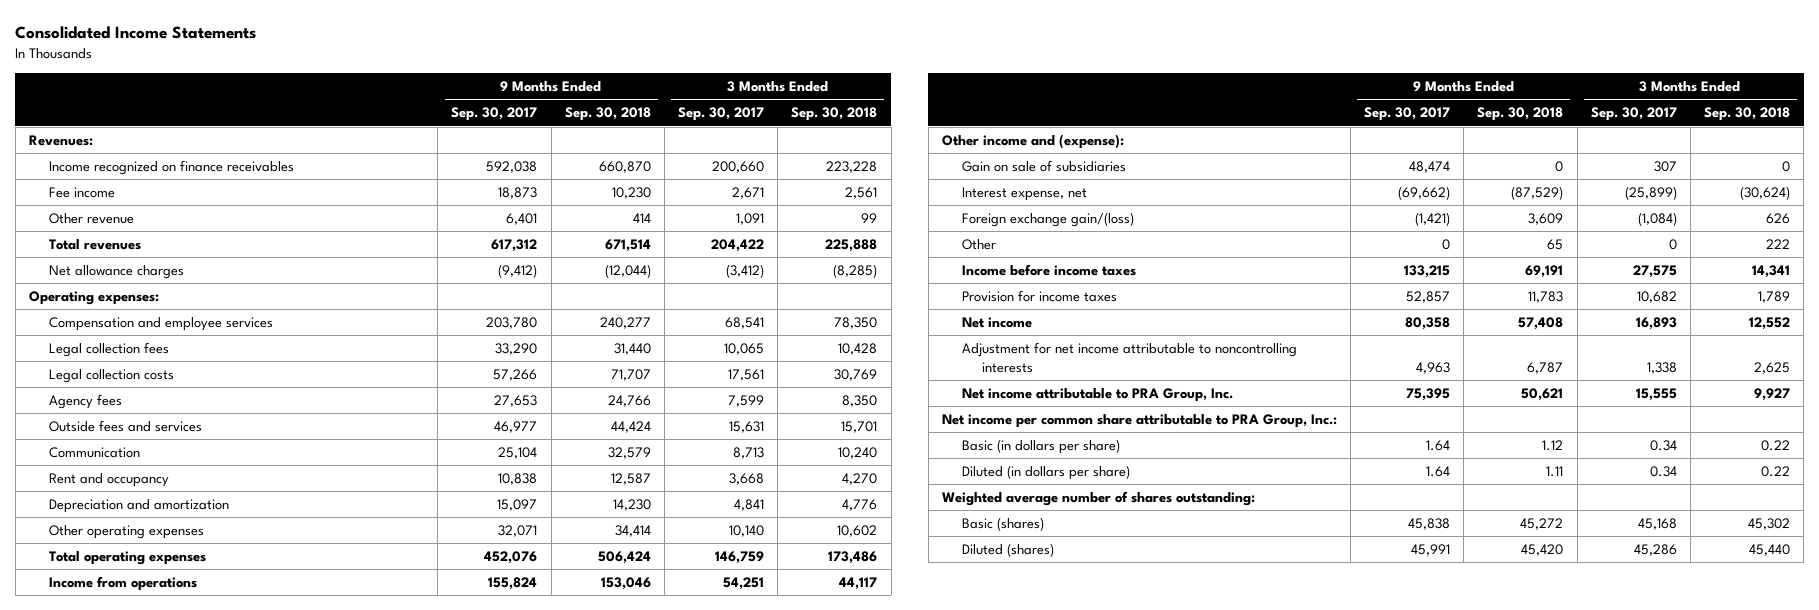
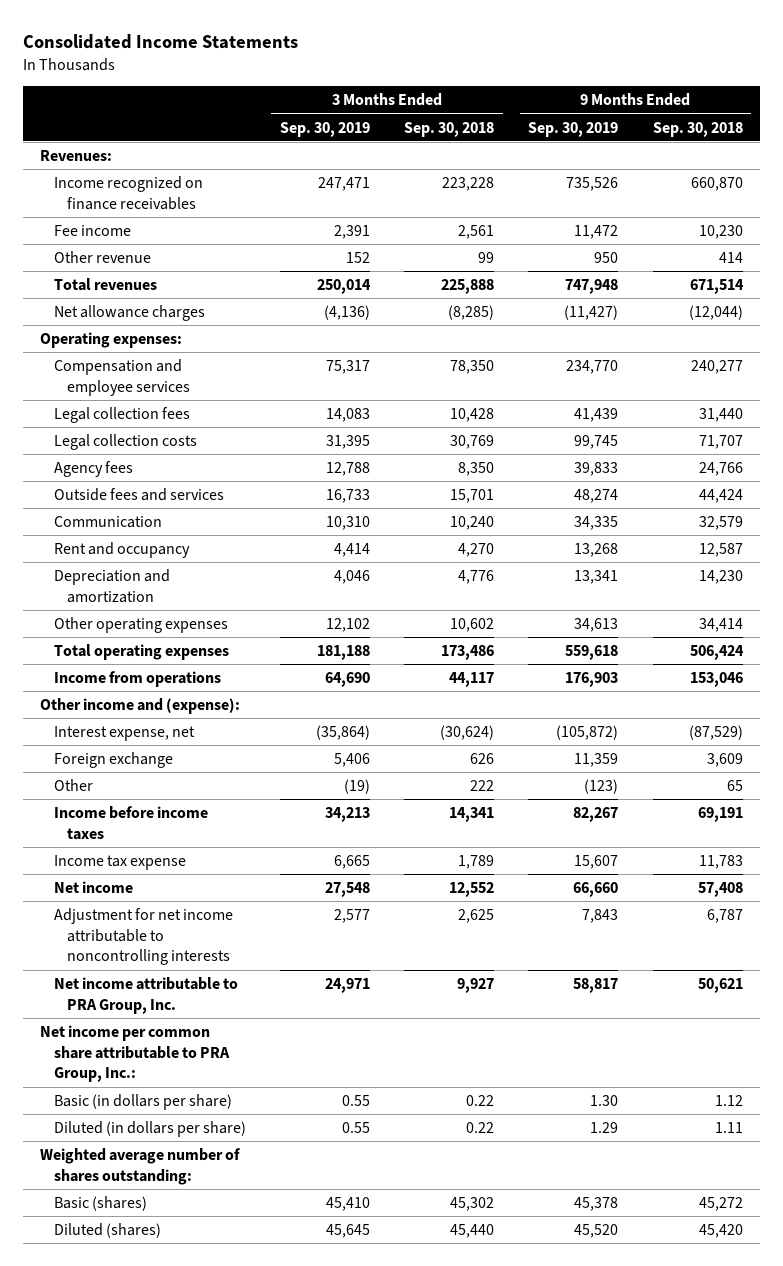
[451,107,538,122] Sep. 30, 2017 -> none
[678,107,765,122] Sep. 30, 2017 -> none
none -> [279,121,370,137] Sep. 30, 2019
none -> [528,121,619,137] Sep. 30, 2019
[961,160,1126,173] Gain on sale of subsidiaries -> none
[961,212,1134,228] Foreign exchange gain/(loss) -> [53,751,173,768] Foreign exchange
[961,290,1117,303] Provision for income taxes -> [53,854,186,870] Income tax expense

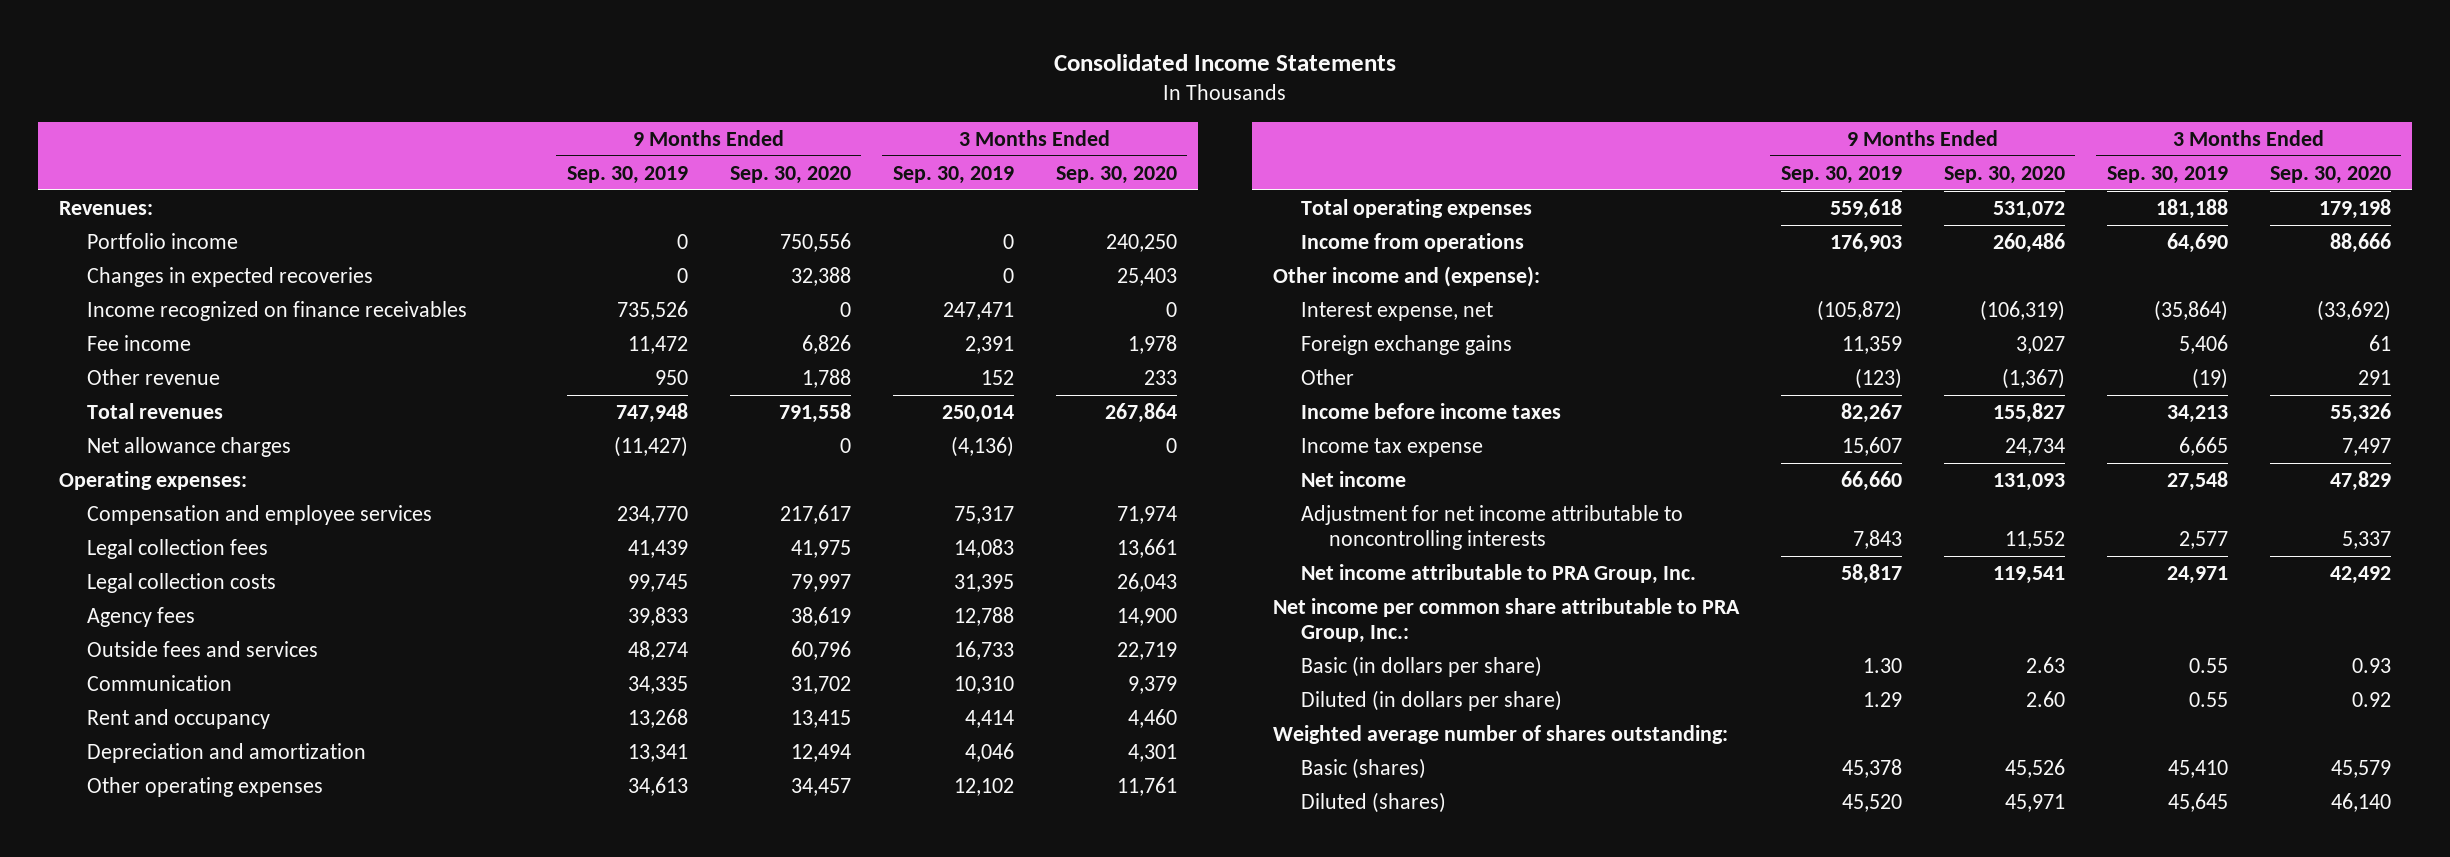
[404,121,495,137] Sep. 30, 2018 -> none
[652,121,743,137] Sep. 30, 2018 -> none
none -> [729,165,851,184] Sep. 30, 2020
none -> [1055,165,1177,184] Sep. 30, 2020
none -> [86,232,238,249] Portfolio income
none -> [86,266,373,287] Changes in expected recoveries
[53,751,173,768] Foreign exchange -> [1300,334,1512,355] Foreign exchange gains

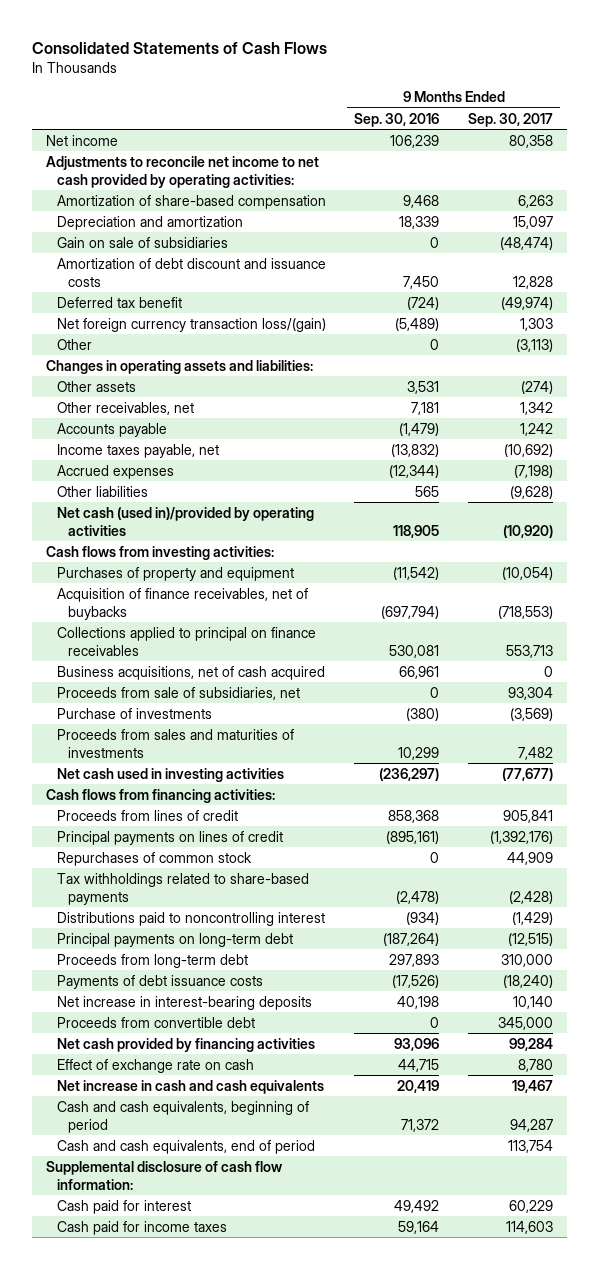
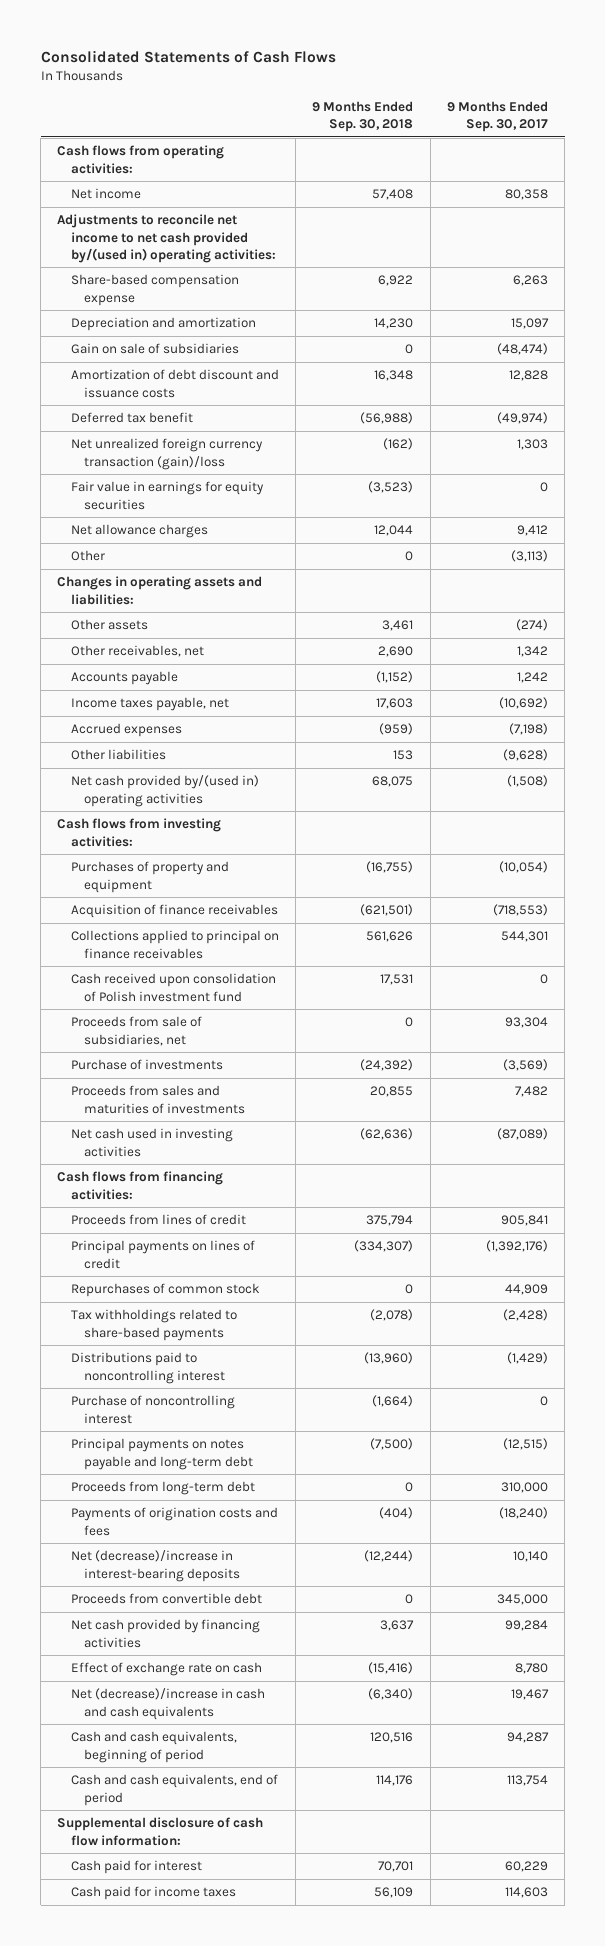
[354,112,440,127] Sep. 30, 2016 -> none
none -> [312,100,414,133] 9 Months Ended Sep. 30, 2018
none -> [57,145,225,174] Cash flows from operating activities:
[46,155,320,188] Adjustments to reconcile net income to net cash provided by operating activities: -> [57,214,276,263] Adjustments to reconcile net income to net cash provided by/(used in) operating activities:
[57,194,327,209] Amortization of share-based compensation -> [70,274,239,306] Share-based compensation expense
[57,317,327,332] Net foreign currency transaction loss/(gain) -> [70,438,263,470] Net unrealized foreign currency transaction (gain)/loss
none -> [70,481,264,510] Fair value in earnings for equity securities
none -> [70,524,208,539] Net allowance charges
[57,506,315,536] Net cash (used in)/provided by operating activities -> [70,775,259,807] Net cash provided by/(used in) operating activities
[502,524,553,538] (10,920) -> [507,775,549,788] (1,508)
[57,665,326,680] Business acquisitions, net of cash acquired -> none
[57,587,309,620] Acquisition of finance receivables, net of buybacks -> [70,904,278,919] Acquisition of finance receivables
[505,644,553,658] 553,713 -> [501,931,549,943] 544,301
none -> [70,973,276,1002] Cash received upon consolidation of Polish investment fund
[501,767,553,781] (77,677) -> [497,1128,549,1141] (87,089)
none -> [70,1395,235,1424] Purchase of noncontrolling interest
[57,932,294,947] Principal payments on long-term debt -> [70,1438,254,1470] Principal payments on notes payable and long-term debt
[57,974,264,989] Payments of debt issuance costs -> [70,1507,278,1536] Payments of origination costs and fees
[57,995,313,1010] Net increase in interest-bearing deposits -> [70,1550,241,1582] Net (decrease)/increase in interest-bearing deposits
[57,1079,325,1094] Net increase in cash and cash equivalents -> [70,1688,265,1720] Net (decrease)/increase in cash and cash equivalents

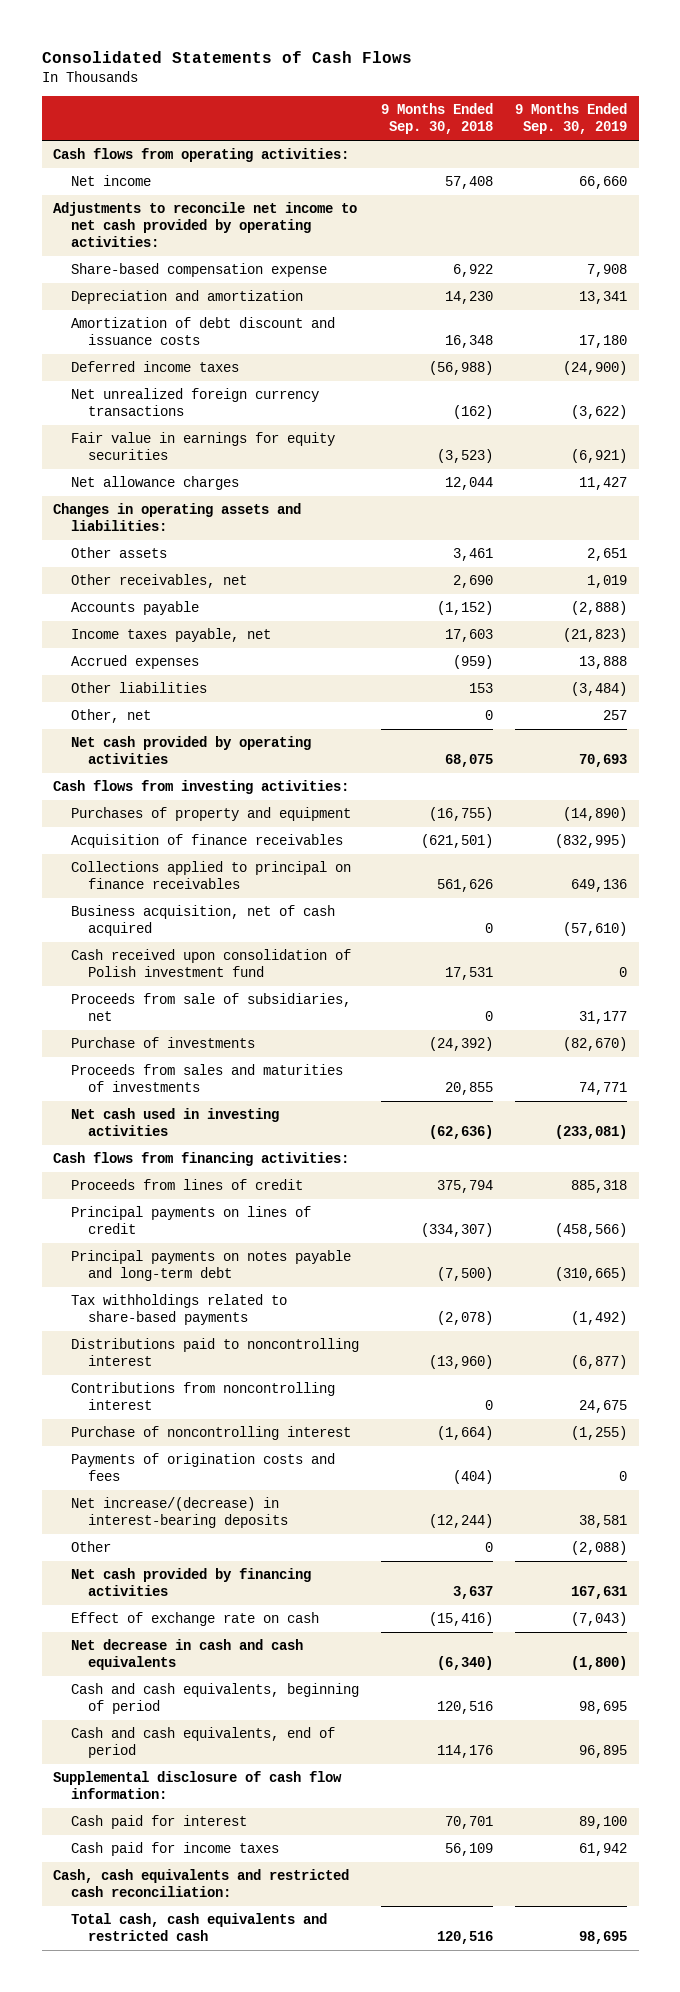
[447,100,549,133] 9 Months Ended Sep. 30, 2017 -> none
none -> [515,103,628,135] 9 Months Ended Sep. 30, 2019
[57,214,276,263] Adjustments to reconcile net income to net cash provided by/(used in) operating activities: -> [52,202,357,248] Adjustments to reconcile net income to net cash provided by operating activities:
[70,343,239,355] Gain on sale of subsidiaries -> none
[70,412,193,424] Deferred tax benefit -> [70,361,239,373] Deferred income taxes
[70,438,263,470] Net unrealized foreign currency transaction (gain)/loss -> [70,388,319,417] Net unrealized foreign currency transactions
none -> [70,709,151,724] Other, net
[70,775,259,807] Net cash provided by/(used in) operating activities -> [70,736,311,765] Net cash provided by operating activities
none -> [70,905,335,937] Business acquisition, net of cash acquired
[70,1283,260,1298] Repurchases of common stock -> none
[70,1438,254,1470] Principal payments on notes payable and long-term debt -> [70,1250,351,1282] Principal payments on notes payable and long-term debt
none -> [70,1382,335,1411] Contributions from noncontrolling interest
[70,1481,255,1496] Proceeds from long-term debt -> none
[70,1593,262,1605] Proceeds from convertible debt -> none
[70,1550,241,1582] Net (decrease)/increase in interest-bearing deposits -> [70,1497,289,1529] Net increase/(decrease) in interest-bearing deposits
[70,550,105,562] Other -> [70,1541,111,1553] Other
[70,1688,265,1720] Net (decrease)/increase in cash and cash equivalents -> [70,1639,303,1671] Net decrease in cash and cash equivalents
none -> [52,1869,349,1898] Cash, cash equivalents and restricted cash reconciliation:
none -> [70,1913,327,1942] Total cash, cash equivalents and restricted cash

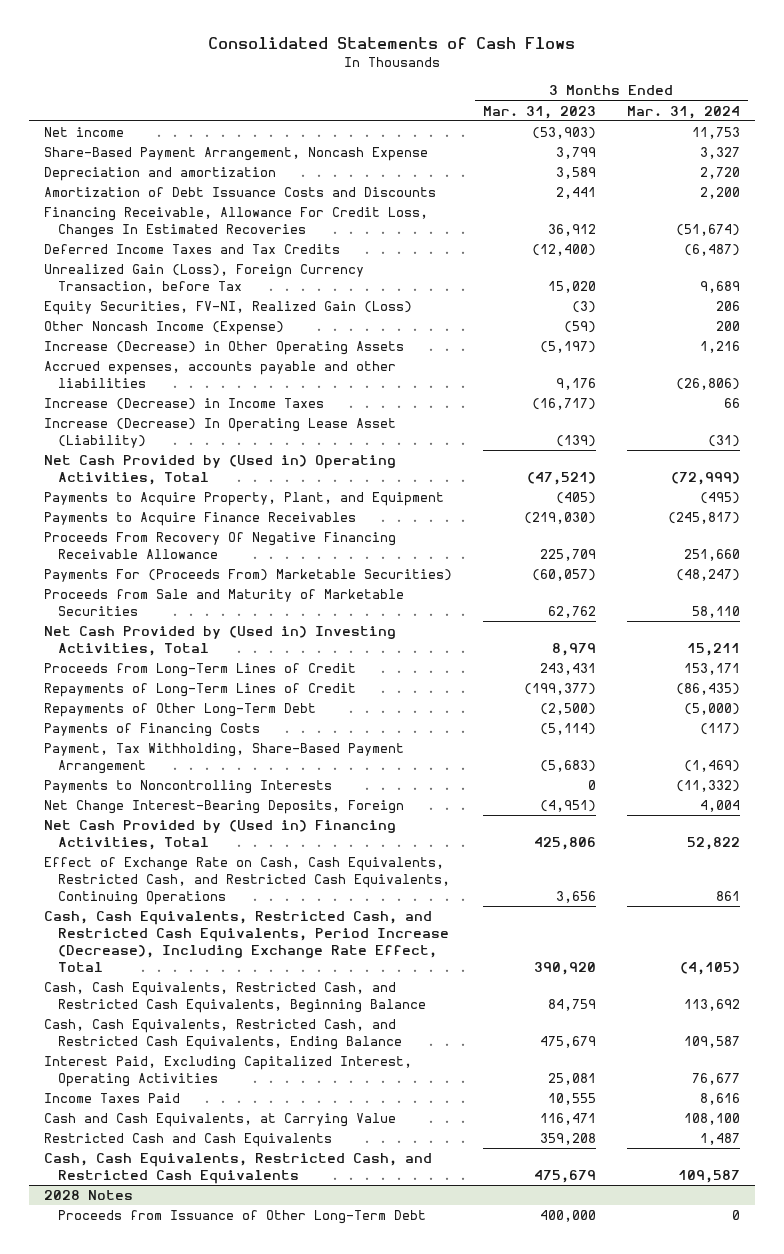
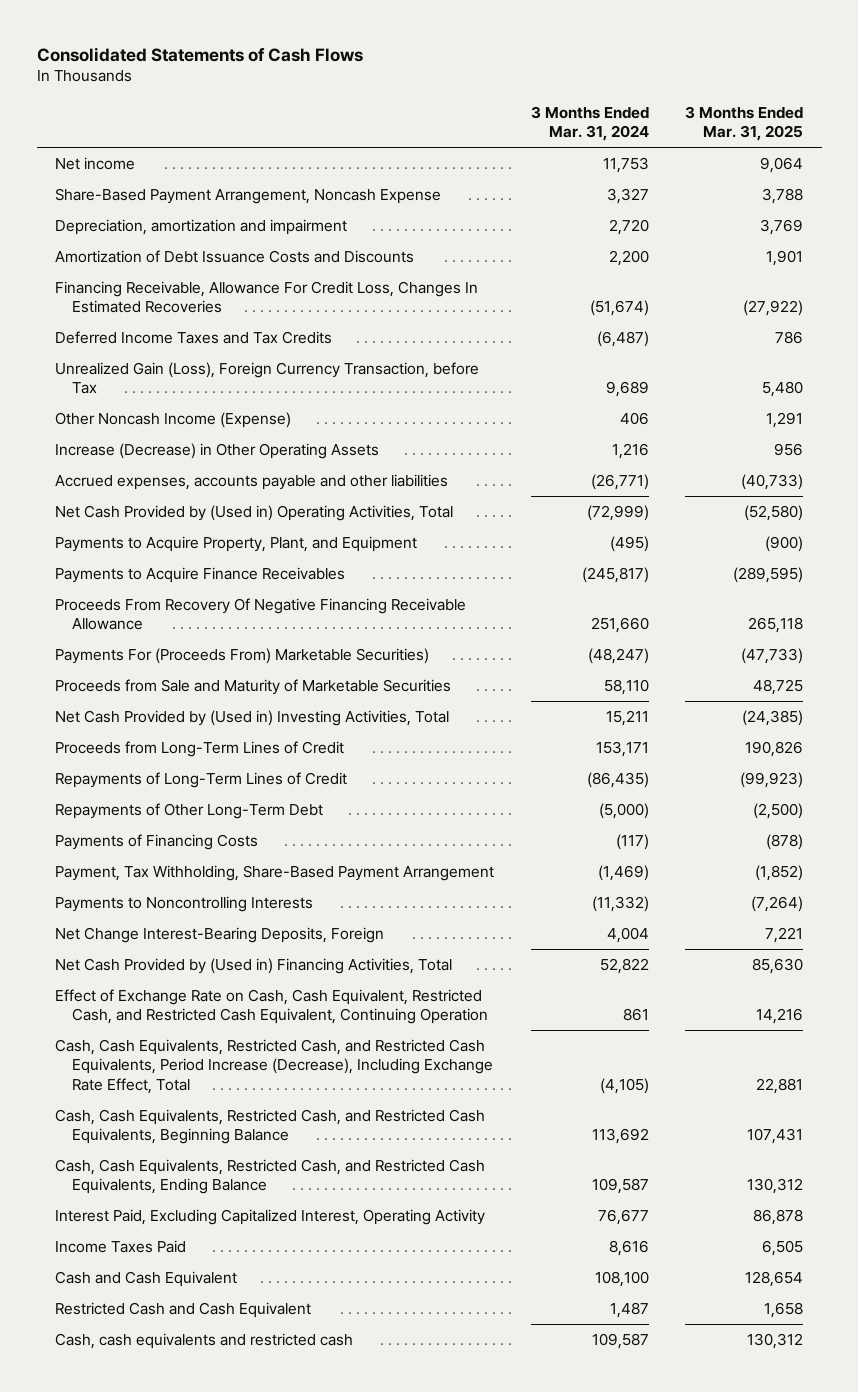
[482,105,596,119] Mar. 31, 2023 -> none
none -> [685,105,804,142] 3 Months Ended Mar. 31, 2025
[43,167,276,182] Depreciation and amortization -> [55,218,348,235] Depreciation, amortization and impairment
[43,301,412,316] Equity Securities, FV-NI, Realized Gain (Loss) -> none
[715,321,740,332] 200 -> [619,411,649,425] 406
[43,398,324,411] Increase (Decrease) in Income Taxes -> none
[43,418,396,449] Increase (Decrease) In Operating Lease Asset (Liability) -> none
[675,378,740,391] (26,806) -> [590,473,649,490] (26,771)
[43,857,451,905] Effect of Exchange Rate on Cash, Cash Equivalents, Restricted Cash, and Restricted Cash Equivalents, Continuing Operations -> [55,988,488,1025] Effect of Exchange Rate on Cash, Cash Equivalent, Restricted Cash, and Restricted Cash Equivalent, Continuing Operation
[43,1056,412,1088] Interest Paid, Excluding Capitalized Interest, Operating Activities -> [55,1208,486,1225] Interest Paid, Excluding Capitalized Interest, Operating Activity
[43,1190,133,1201] 2028 Notes -> none
[58,1210,427,1225] Proceeds from Issuance of Other Long-Term Debt -> none
[43,1113,396,1128] Cash and Cash Equivalents, at Carrying Value -> [55,1270,238,1287] Cash and Cash Equivalent
[43,1133,332,1148] Restricted Cash and Cash Equivalents -> [55,1301,312,1318] Restricted Cash and Cash Equivalent
[43,1153,432,1185] Cash, Cash Equivalents, Restricted Cash, and Restricted Cash Equivalents -> [55,1332,354,1349] Cash, cash equivalents and restricted cash

